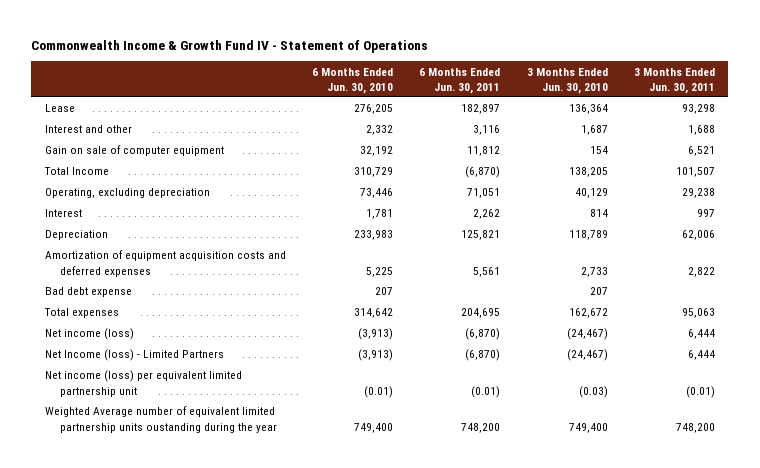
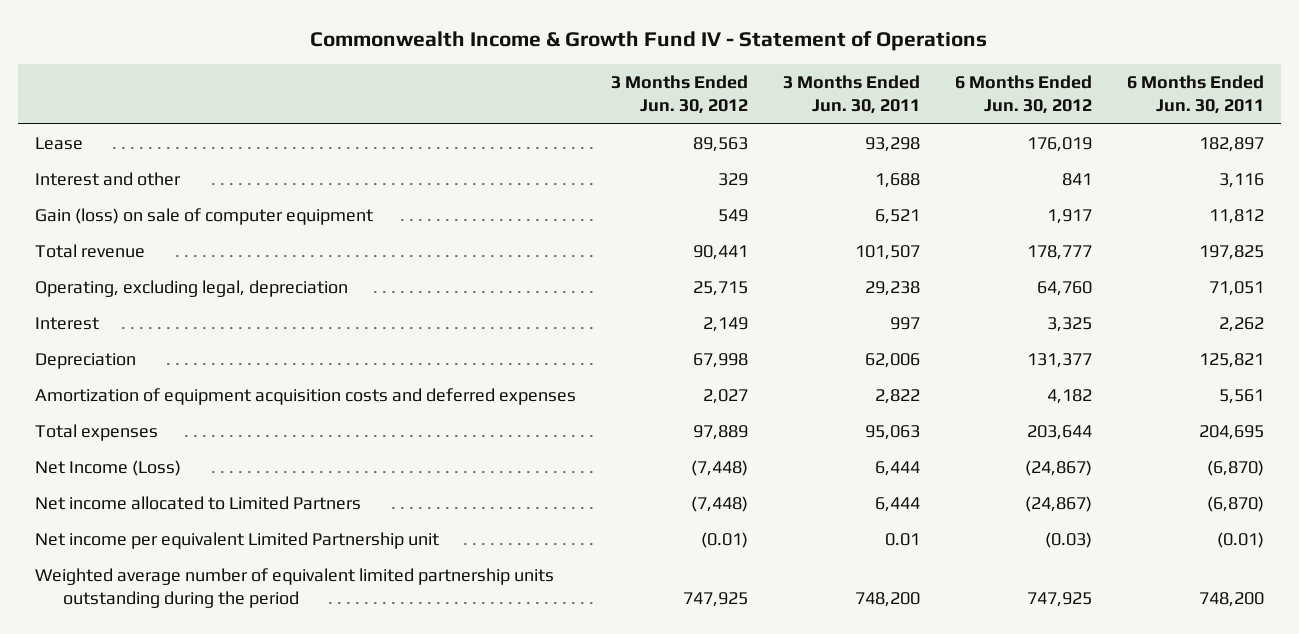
[312,67,394,94] 6 Months Ended Jun. 30, 2010 -> none
[526,67,608,94] 3 Months Ended Jun. 30, 2010 -> none
none -> [611,75,749,115] 3 Months Ended Jun. 30, 2012
none -> [954,75,1092,115] 6 Months Ended Jun. 30, 2012
[44,145,224,157] Gain on sale of computer equipment -> [35,208,374,226] Gain (loss) on sale of computer equipment
[43,167,109,176] Total Income -> [35,244,146,259] Total revenue
[465,166,501,179] (6,870) -> [1198,245,1264,261] 197,825
[44,188,210,199] Operating, excluding depreciation -> [35,280,349,298] Operating, excluding legal, depreciation
[44,287,132,298] Bad debt expense -> none
[44,328,134,341] Net income (loss) -> [35,460,182,477] Net Income (Loss)
[44,349,224,362] Net Income (loss) - Limited Partners -> [35,496,362,511] Net income allocated to Limited Partners
[44,370,242,397] Net income (loss) per equivalent limited partnership unit -> [35,532,440,550] Net income per equivalent Limited Partnership unit
[686,385,716,398] (0.01) -> [884,533,920,547] 0.01
[44,406,277,433] Weighted Average number of equivalent limited partnership units oustanding during the year -> [35,568,555,609] Weighted average number of equivalent limited partnership units outstanding during the period

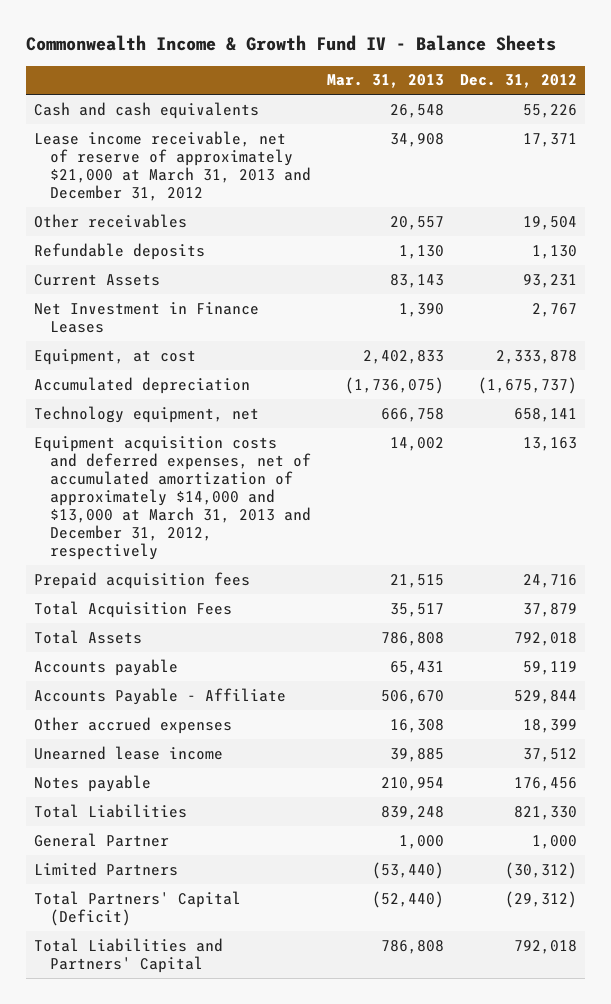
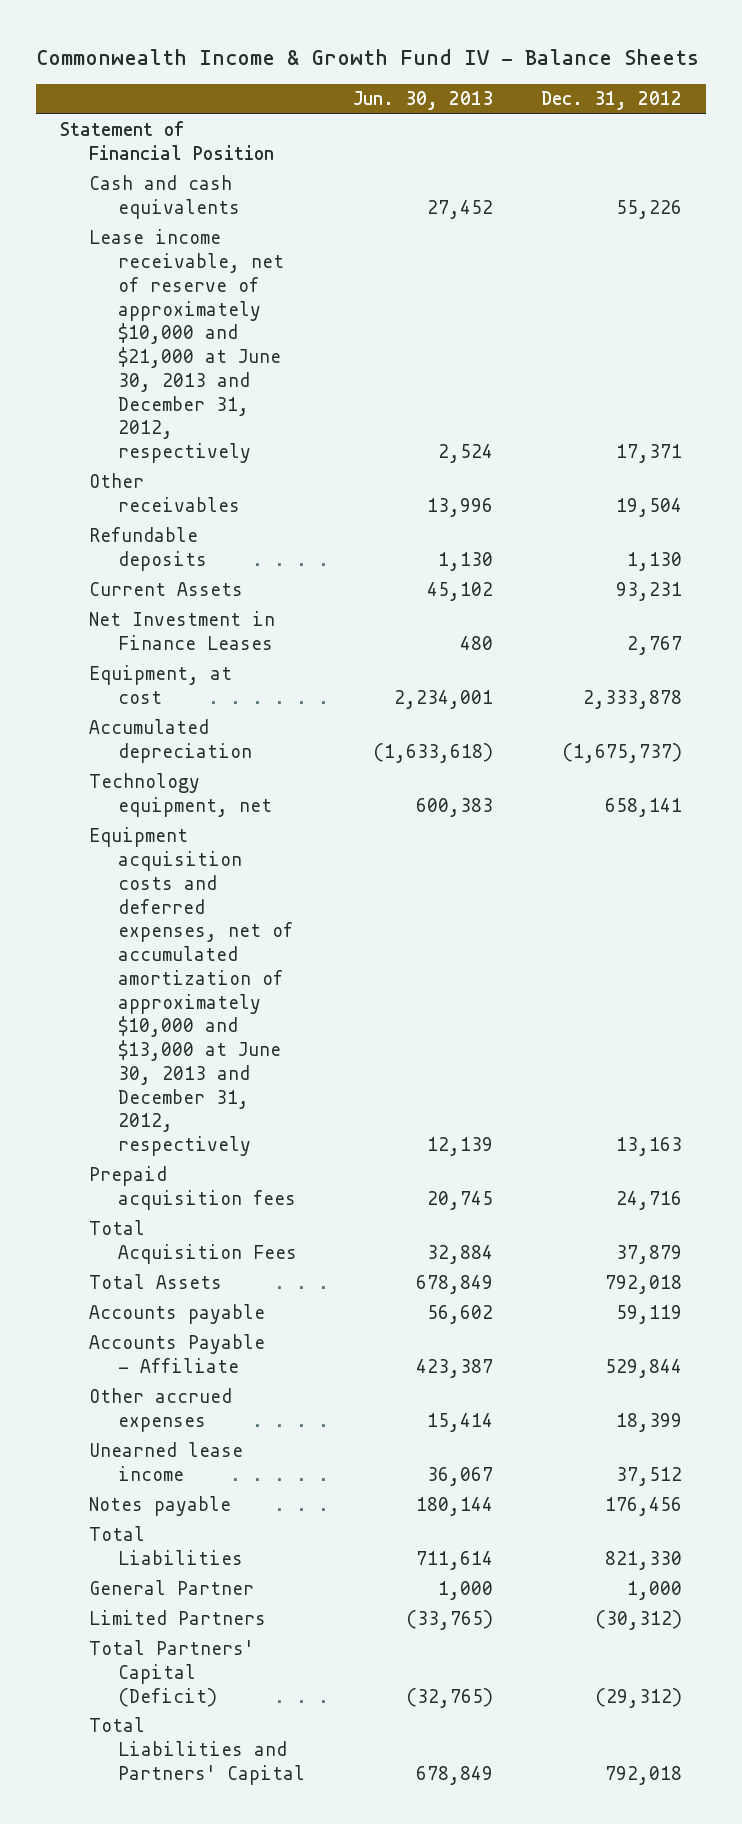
[327,74,445,89] Mar. 31, 2013 -> none
none -> [353,91,494,111] Jun. 30, 2013
none -> [59,121,274,161] Statement of Financial Position
[33,130,312,202] Lease income receivable, net of reserve of approximately $21,000 at March 31, 2013 and December 31, 2012 -> [88,229,284,464] Lease income receivable, net of reserve of approximately $10,000 and $21,000 at June 30, 2013 and December 31, 2012, respectively
[33,435,312,561] Equipment acquisition costs and deferred expenses, net of accumulated amortization of approximately $14,000 and $13,000 at March 31, 2013 and December 31, 2012, respectively -> [88,827,293,1157] Equipment acquisition costs and deferred expenses, net of accumulated amortization of approximately $10,000 and $13,000 at June 30, 2013 and December 31, 2012, respectively

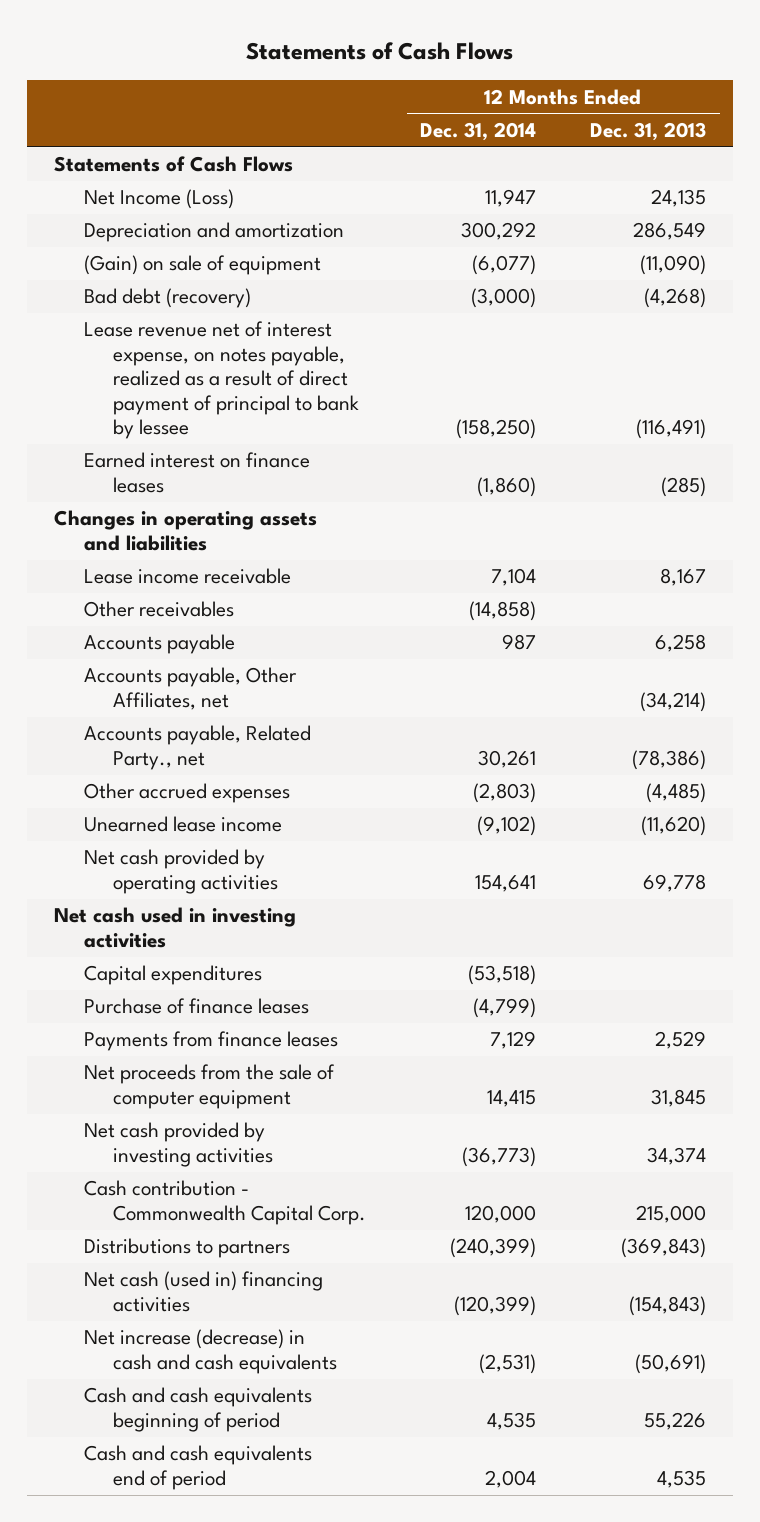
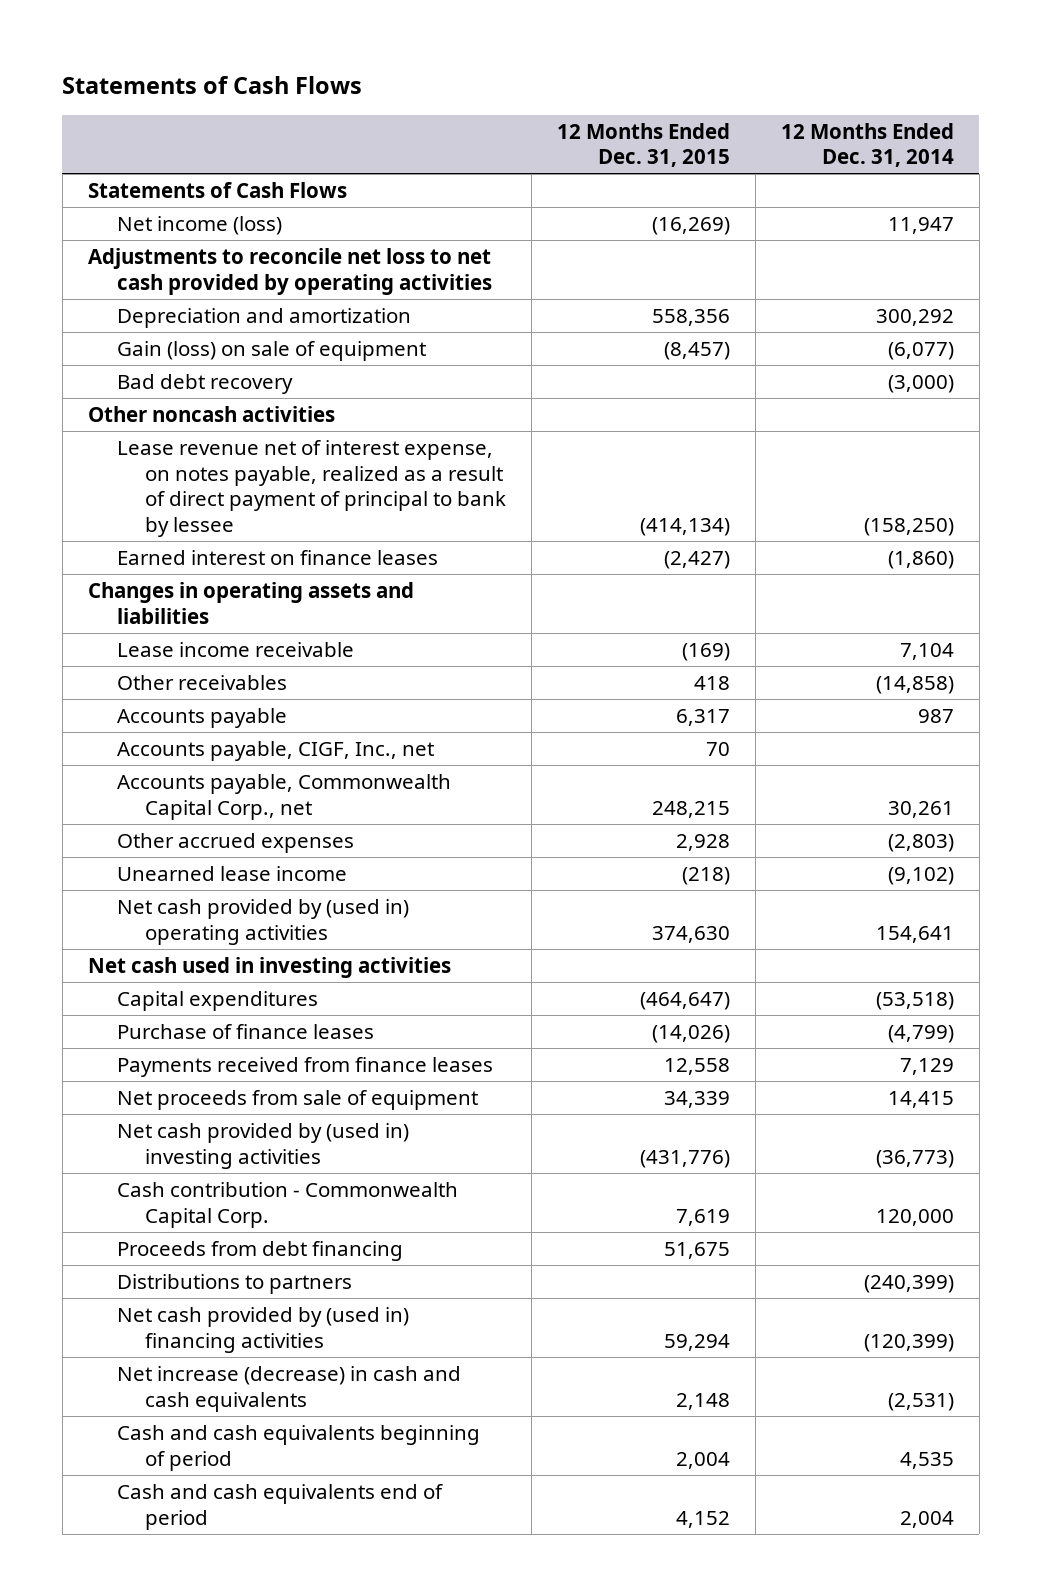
[590,121,707,141] Dec. 31, 2013 -> none
none -> [557,122,731,168] 12 Months Ended Dec. 31, 2015
[83,189,234,210] Net Income (Loss) -> [116,216,282,236] Net income (loss)
none -> [87,248,492,295] Adjustments to reconcile net loss to net cash provided by operating activities
[83,255,321,276] (Gain) on sale of equipment -> [116,341,426,362] Gain (loss) on sale of equipment
[83,288,251,309] Bad debt (recovery) -> [116,374,293,395] Bad debt recovery
none -> [87,406,335,423] Other noncash activities
[83,667,297,710] Accounts payable, Other Affiliates, net -> [116,741,434,762] Accounts payable, CIGF, Inc., net
[83,725,311,770] Accounts payable, Related Party., net -> [116,774,451,820] Accounts payable, Commonwealth Capital Corp., net
[83,849,279,894] Net cash provided by operating activities -> [116,899,409,945] Net cash provided by (used in) operating activities
[83,1031,338,1052] Payments from finance leases -> [116,1057,493,1078] Payments received from finance leases
[83,1064,335,1109] Net proceeds from the sale of computer equipment -> [116,1090,478,1111] Net proceeds from sale of equipment
[83,1122,274,1167] Net cash provided by investing activities -> [116,1123,409,1169] Net cash provided by (used in) investing activities
none -> [116,1241,403,1262] Proceeds from debt financing
[83,1271,323,1312] Net cash (used in) financing activities -> [116,1307,409,1353] Net cash provided by (used in) financing activities

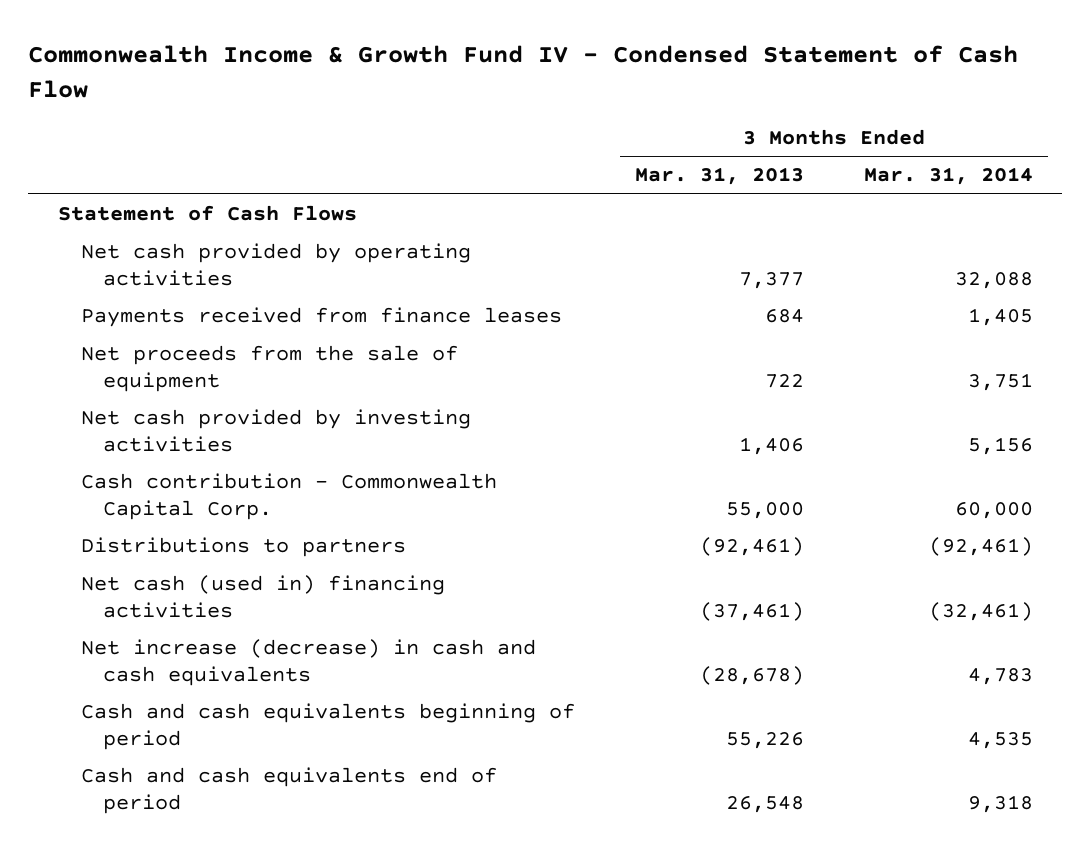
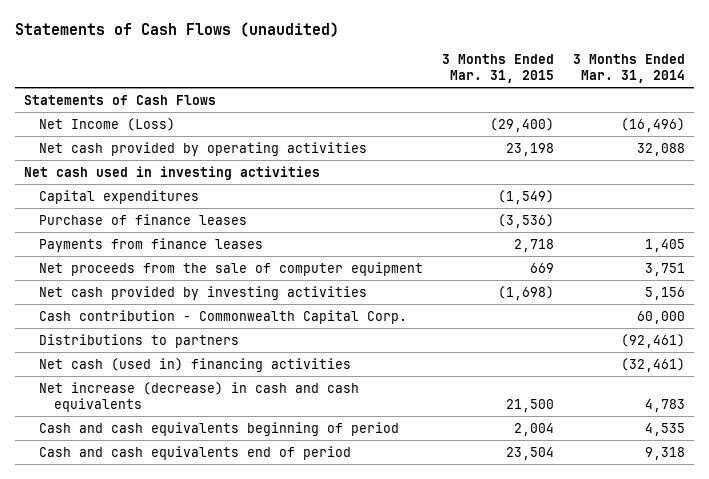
[28,45,1019,98] Commonwealth Income & Growth Fund IV - Condensed Statement of Cash Flow -> [15,21,340,37] Statements of Cash Flows (unaudited)
[634,167,804,186] Mar. 31, 2013 -> none
none -> [441,54,554,83] 3 Months Ended Mar. 31, 2015
[58,205,358,222] Statement of Cash Flows -> [24,94,217,105] Statements of Cash Flows
none -> [39,117,176,131] Net Income (Loss)
none -> [24,165,321,180] Net cash used in investing activities
none -> [39,189,200,204] Capital expenditures
none -> [39,213,248,225] Purchase of finance leases
[80,307,562,328] Payments received from finance leases -> [39,237,264,252] Payments from finance leases
[80,345,458,392] Net proceeds from the sale of equipment -> [39,261,424,276] Net proceeds from the sale of computer equipment

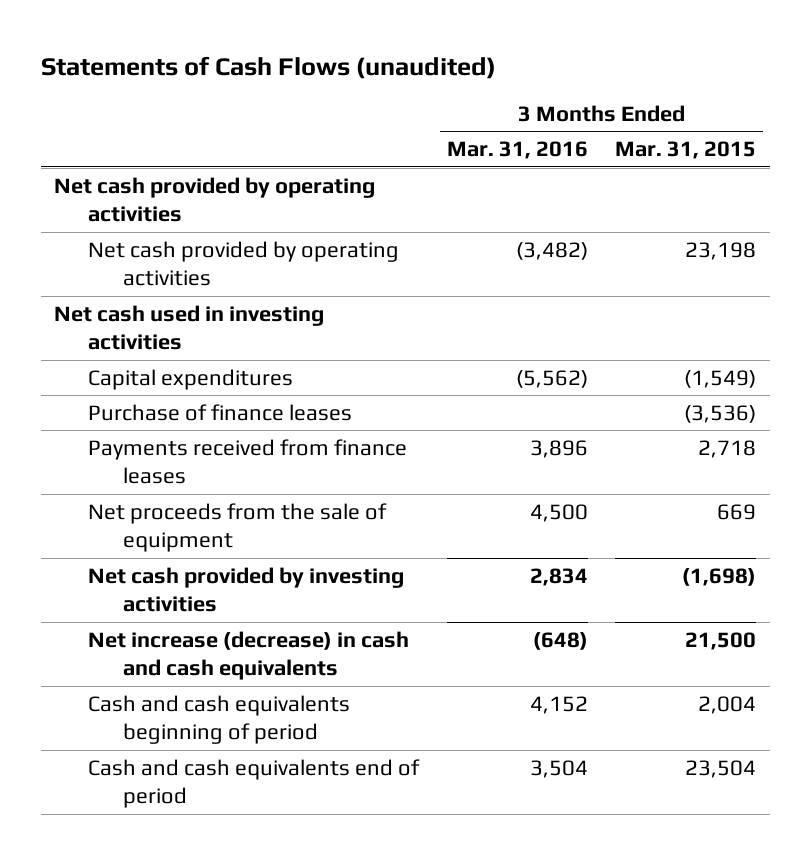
[572,54,685,83] 3 Months Ended Mar. 31, 2014 -> none
none -> [446,141,588,160] Mar. 31, 2016
[24,94,217,105] Statements of Cash Flows -> none
[39,117,176,131] Net Income (Loss) -> none
none -> [54,176,376,223] Net cash provided by operating activities
[39,237,264,252] Payments from finance leases -> [88,438,408,485] Payments received from finance leases
[39,261,424,276] Net proceeds from the sale of computer equipment -> [88,502,388,553] Net proceeds from the sale of equipment
[39,309,408,324] Cash contribution - Commonwealth Capital Corp. -> none
[39,333,240,348] Distributions to partners -> none
[39,357,352,372] Net cash (used in) financing activities -> none

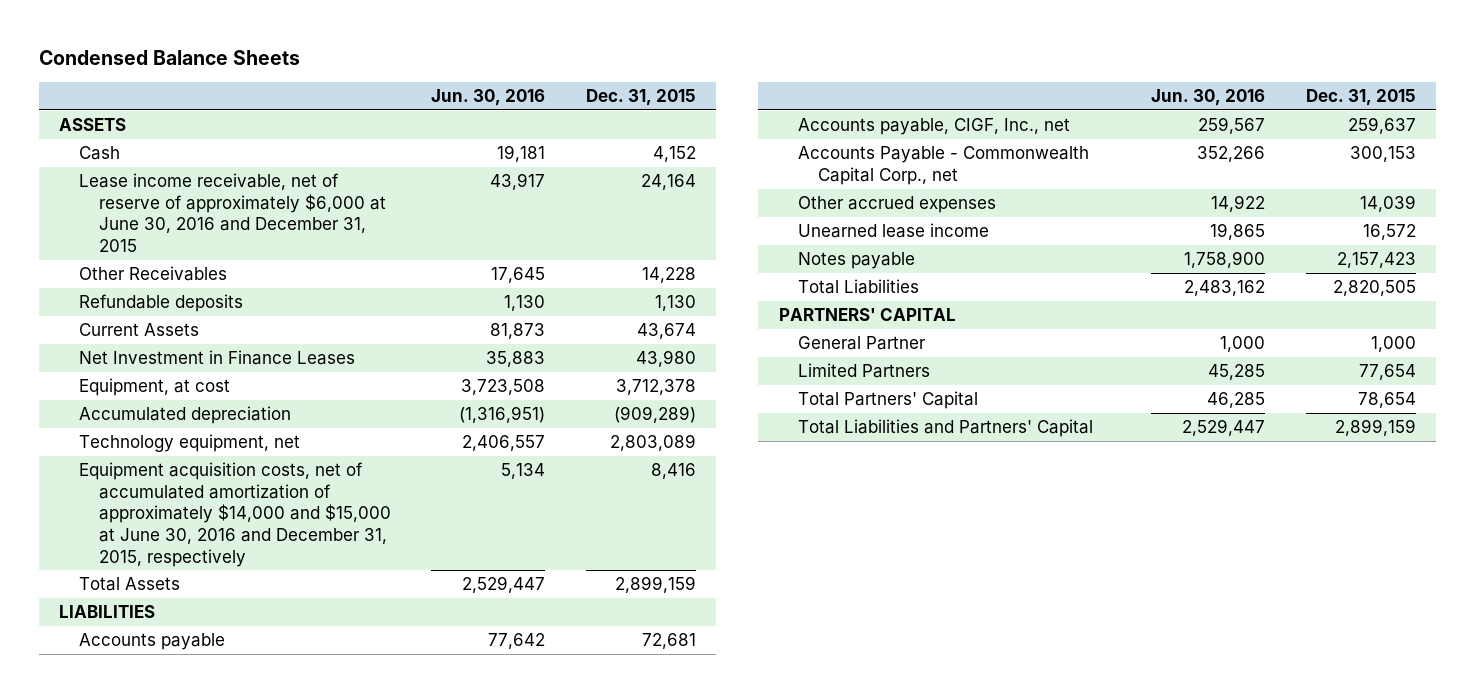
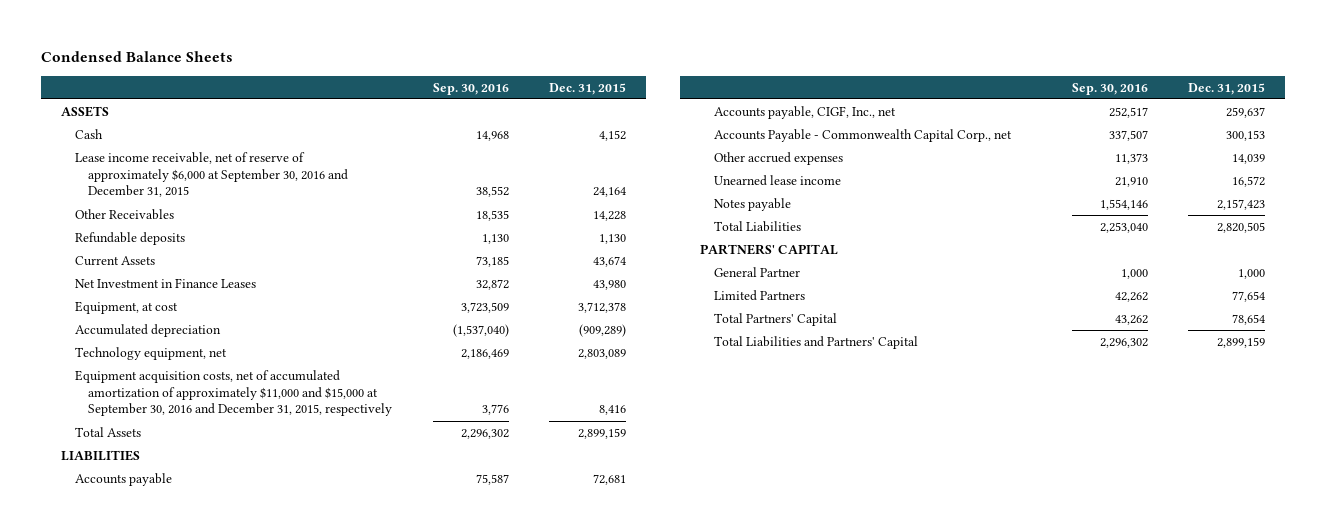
[431,88,546,106] Jun. 30, 2016 -> none
none -> [432,82,509,95] Sep. 30, 2016
[78,173,386,252] Lease income receivable, net of reserve of approximately $6,000 at June 30, 2016 and December 31, 2015 -> [74,151,349,198] Lease income receivable, net of reserve of approximately $6,000 at September 30, 2016 and December 31, 2015
[78,462,391,567] Equipment acquisition costs, net of accumulated amortization of approximately $14,000 and $15,000 at June 30, 2016 and December 31, 2015, respectively -> [74,369,393,417] Equipment acquisition costs, net of accumulated amortization of approximately $11,000 and $15,000 at September 30, 2016 and December 31, 2015, respectively

